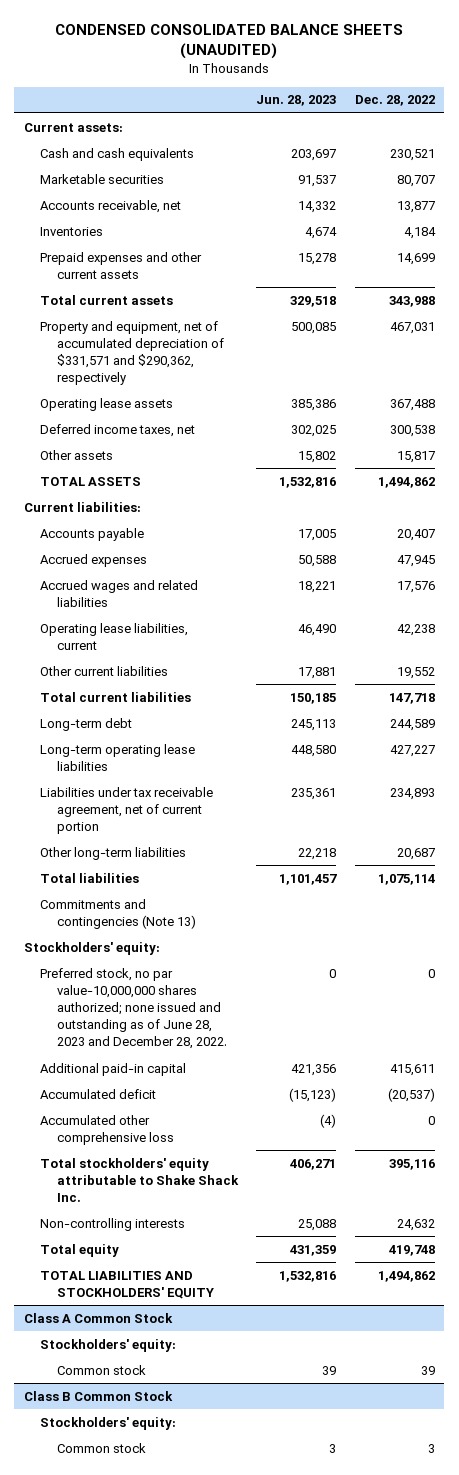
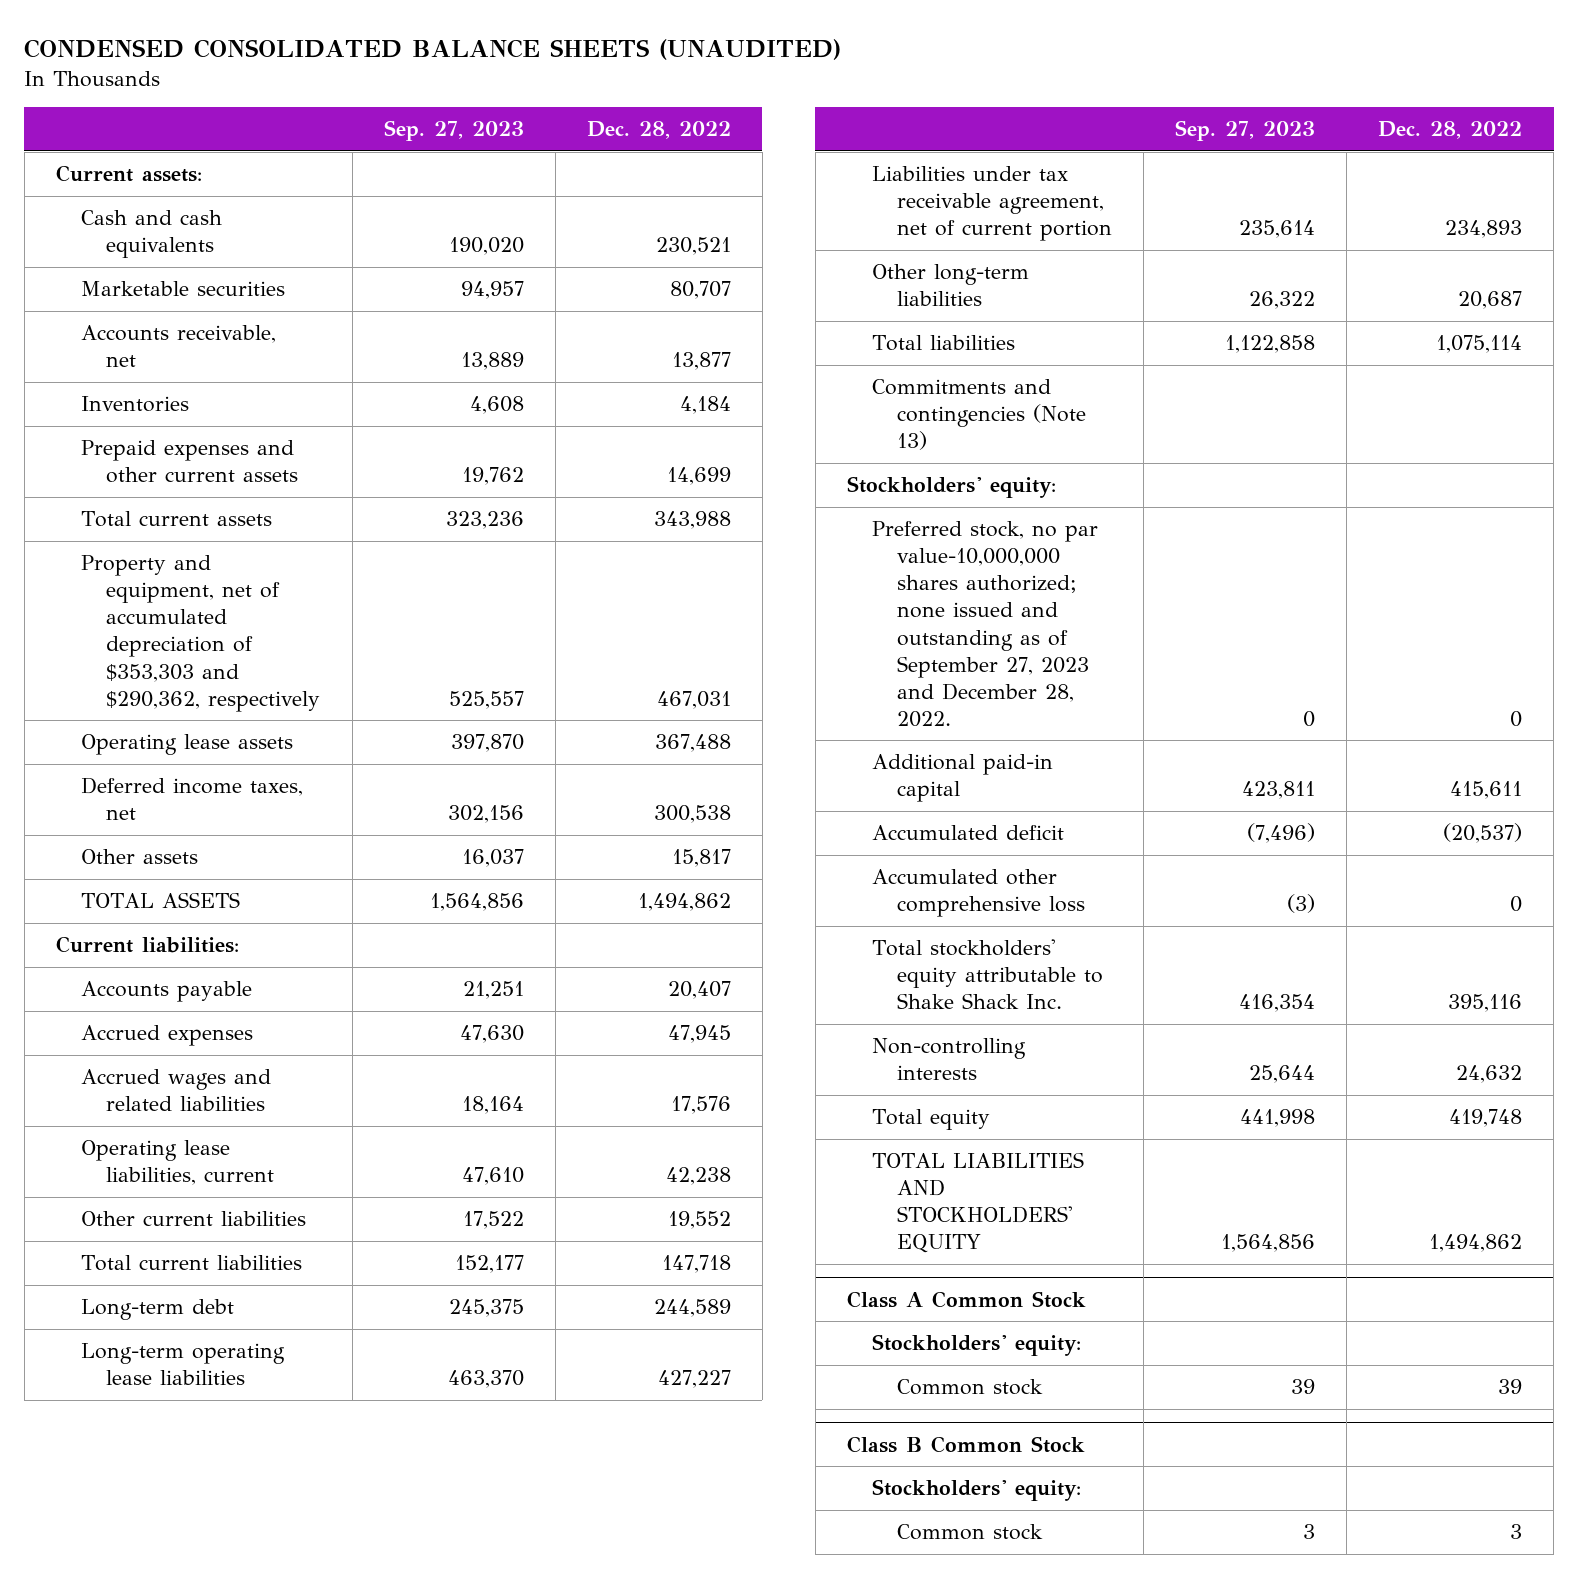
[256,95,337,107] Jun. 28, 2023 -> none
none -> [383,120,524,142] Sep. 27, 2023
[40,320,224,386] Property and equipment, net of accumulated depreciation of $331,571 and $290,362, respectively -> [80,555,320,712] Property and equipment, net of accumulated depreciation of $353,303 and $290,362, respectively
[40,967,227,1050] Preferred stock, no par value-10,000,000 shares authorized; none issued and outstanding as of June 28, 2023 and December 28, 2022. -> [871,521,1098,728] Preferred stock, no par value-10,000,000 shares authorized; none issued and outstanding as of September 27, 2023 and December 28, 2022.

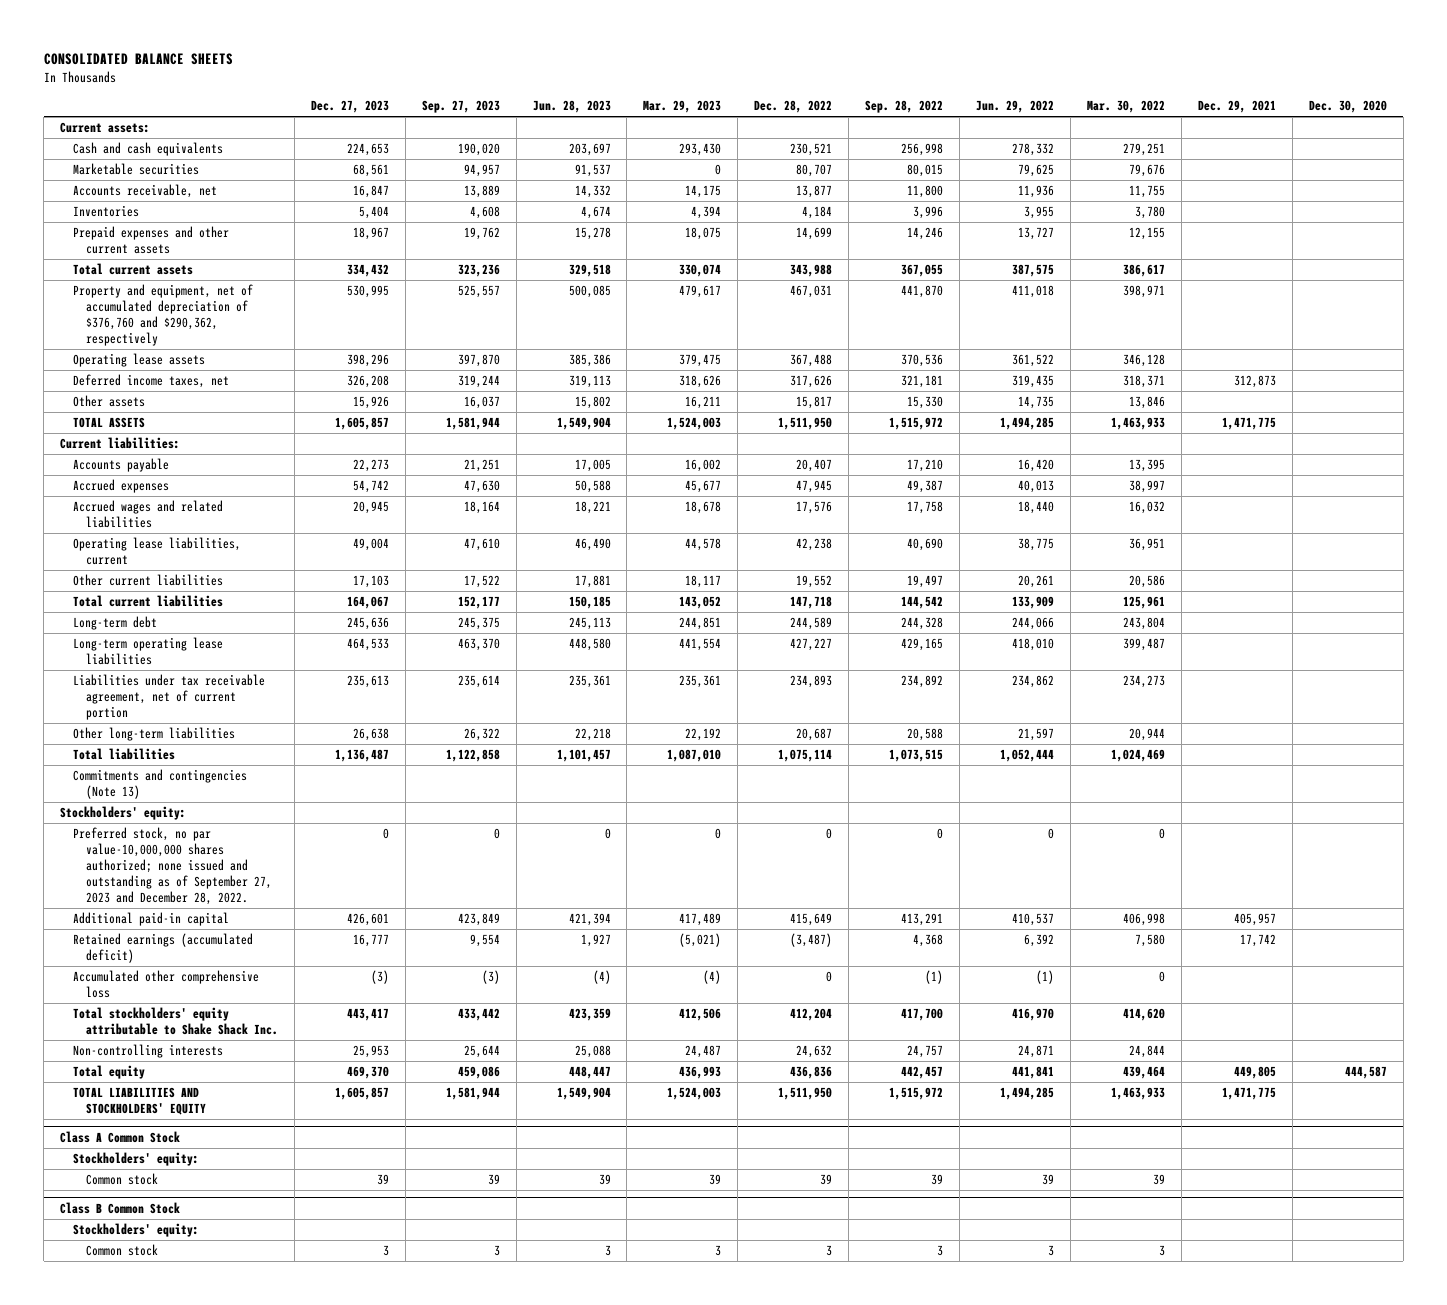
[24,39,842,61] CONDENSED CONSOLIDATED BALANCE SHEETS (UNAUDITED) -> [43,52,233,65] CONSOLIDATED BALANCE SHEETS
none -> [310,100,389,114] Dec. 27, 2023
none -> [532,100,611,114] Jun. 28, 2023
none -> [643,100,722,114] Mar. 29, 2023
none -> [865,100,944,114] Sep. 28, 2022
none -> [976,100,1055,114] Jun. 29, 2022
none -> [1087,100,1166,114] Mar. 30, 2022
none -> [1198,100,1277,114] Dec. 29, 2021
none -> [1308,100,1387,114] Dec. 30, 2020
[80,555,320,712] Property and equipment, net of accumulated depreciation of $353,303 and $290,362, respectively -> [72,284,253,347] Property and equipment, net of accumulated depreciation of $376,760 and $290,362, respectively
[447,805,524,824] 302,156 -> [457,375,500,389] 319,244
[653,805,731,824] 300,538 -> [790,375,833,389] 317,626
[429,893,524,912] 1,564,856 -> [445,417,500,431] 1,581,944
[637,893,731,912] 1,494,862 -> [778,417,833,431] 1,511,950
[1242,781,1316,800] 423,811 -> [457,913,500,927] 423,849
[1450,781,1523,800] 415,611 -> [790,913,833,927] 415,649
[871,825,1064,841] Accumulated deficit -> [72,933,253,964] Retained earnings (accumulated deficit)
[1247,823,1316,844] (7,496) -> [469,934,500,948] 9,554
[1443,823,1523,844] (20,537) -> [790,933,833,948] (3,487)
[1239,994,1316,1013] 416,354 -> [457,1008,500,1022] 433,442
[1448,994,1523,1013] 395,116 -> [790,1008,833,1022] 412,204
[1240,1109,1316,1128] 441,998 -> [457,1066,500,1080] 459,086
[1449,1109,1523,1128] 419,748 -> [790,1066,833,1080] 436,836
[1221,1234,1316,1253] 1,564,856 -> [445,1087,500,1101] 1,581,944
[1429,1234,1523,1253] 1,494,862 -> [778,1087,833,1101] 1,511,950

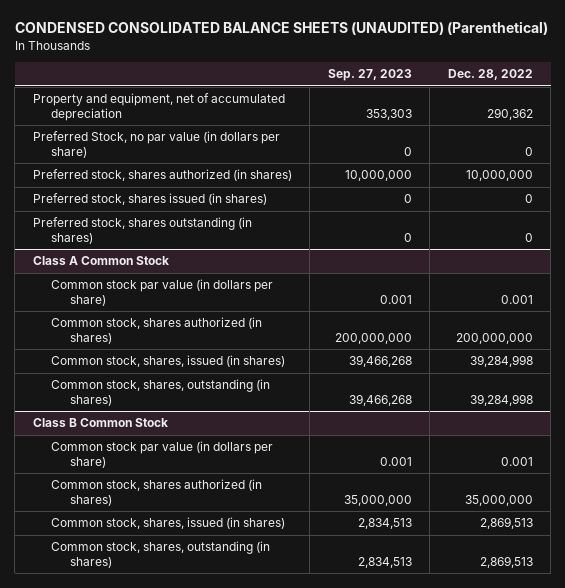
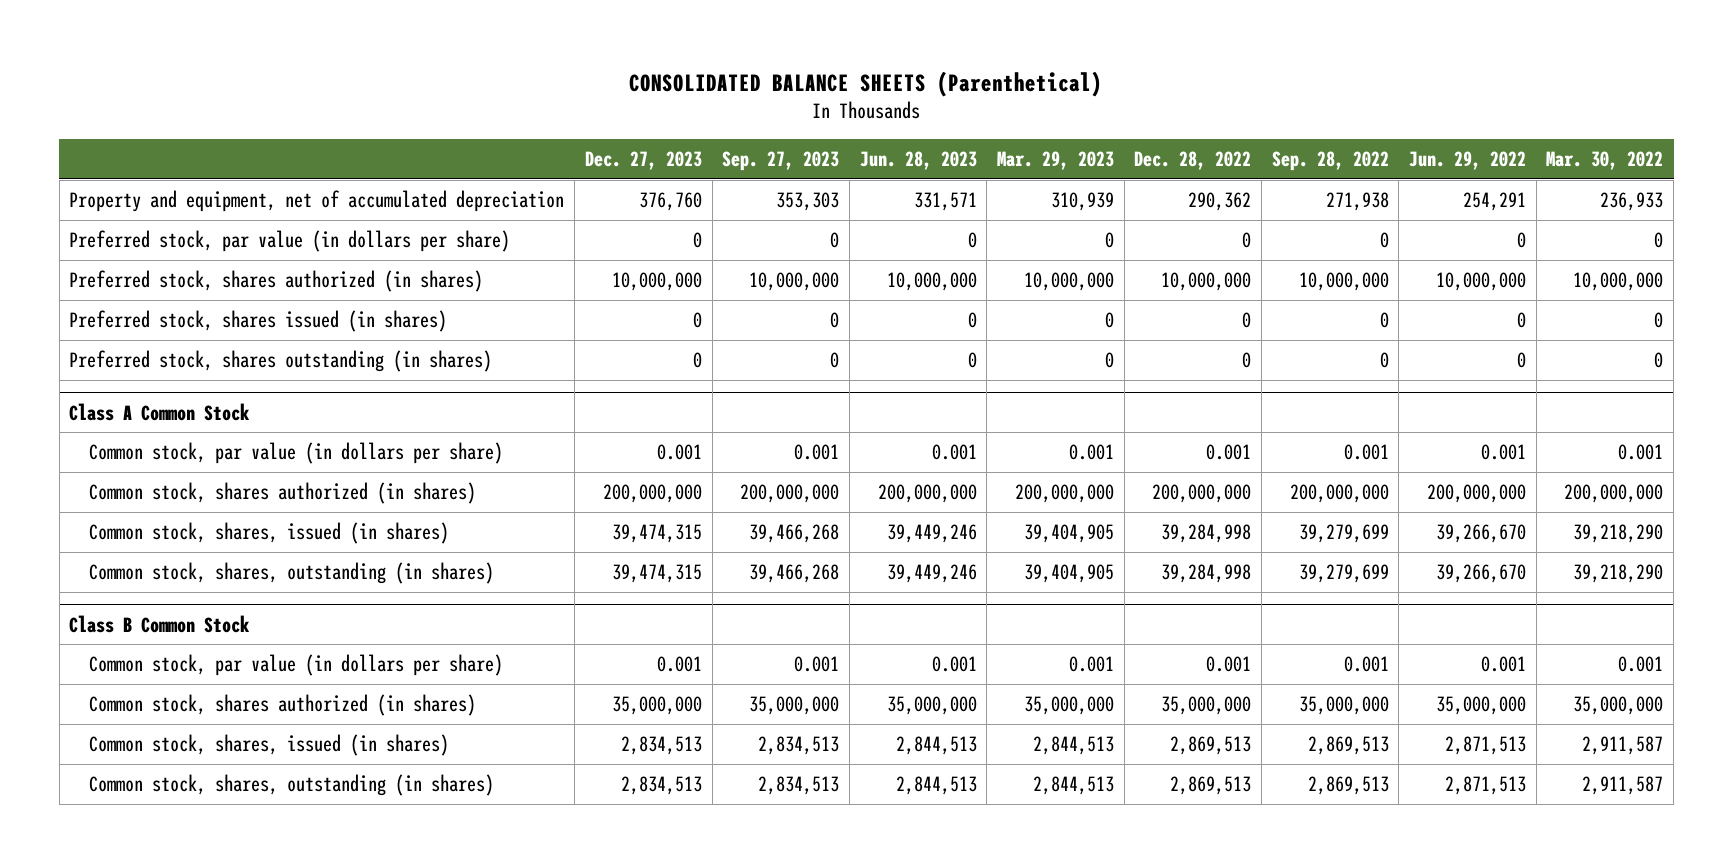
[14,21,548,36] CONDENSED CONSOLIDATED BALANCE SHEETS (UNAUDITED) (Parenthetical) -> [629,70,1103,97] CONSOLIDATED BALANCE SHEETS (Parenthetical)
none -> [584,150,702,170] Dec. 27, 2023
none -> [859,150,977,170] Jun. 28, 2023
none -> [996,150,1114,170] Mar. 29, 2023
none -> [1271,150,1389,171] Sep. 28, 2022
none -> [1409,150,1527,170] Jun. 29, 2022
none -> [1546,150,1664,170] Mar. 30, 2022
[32,131,280,158] Preferred Stock, no par value (in dollars per share) -> [69,230,511,253] Preferred stock, par value (in dollars per share)
[51,279,274,306] Common stock par value (in dollars per share) -> [88,442,503,465] Common stock, par value (in dollars per share)
[51,441,274,468] Common stock par value (in dollars per share) -> [88,654,503,677] Common stock, par value (in dollars per share)

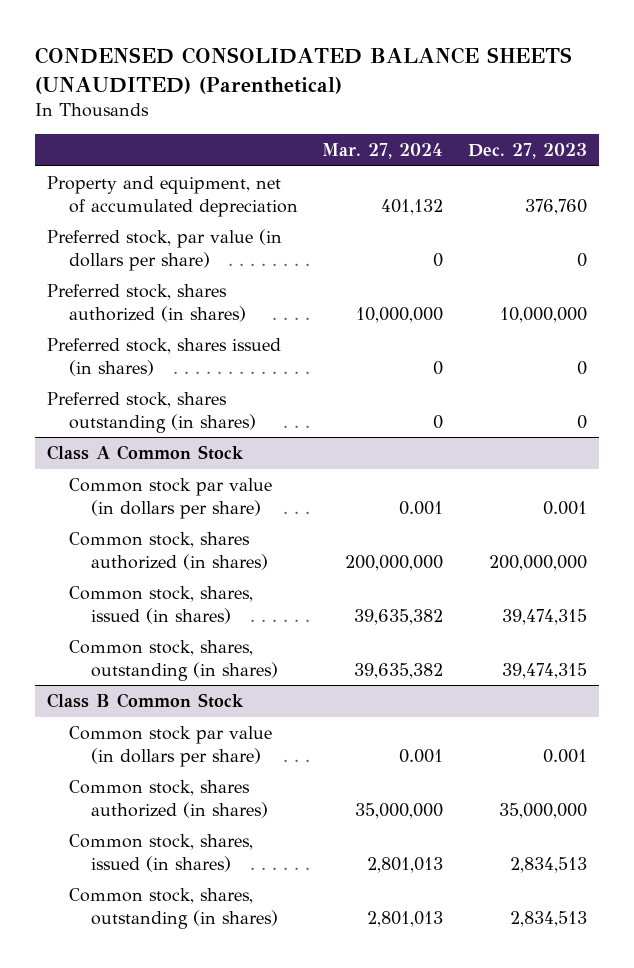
[629,70,1103,97] CONSOLIDATED BALANCE SHEETS (Parenthetical) -> [35,47,573,94] CONDENSED CONSOLIDATED BALANCE SHEETS (UNAUDITED) (Parenthetical)
[722,150,840,171] Sep. 27, 2023 -> none
[859,150,977,170] Jun. 28, 2023 -> none
[996,150,1114,170] Mar. 29, 2023 -> none
[1134,150,1252,170] Dec. 28, 2022 -> none
[1271,150,1389,171] Sep. 28, 2022 -> none
[1409,150,1527,170] Jun. 29, 2022 -> none
[1546,150,1664,170] Mar. 30, 2022 -> none
none -> [322,143,444,160] Mar. 27, 2024
[88,442,503,465] Common stock, par value (in dollars per share) -> [69,478,273,519] Common stock par value (in dollars per share)
[88,654,503,677] Common stock, par value (in dollars per share) -> [69,726,273,767] Common stock par value (in dollars per share)

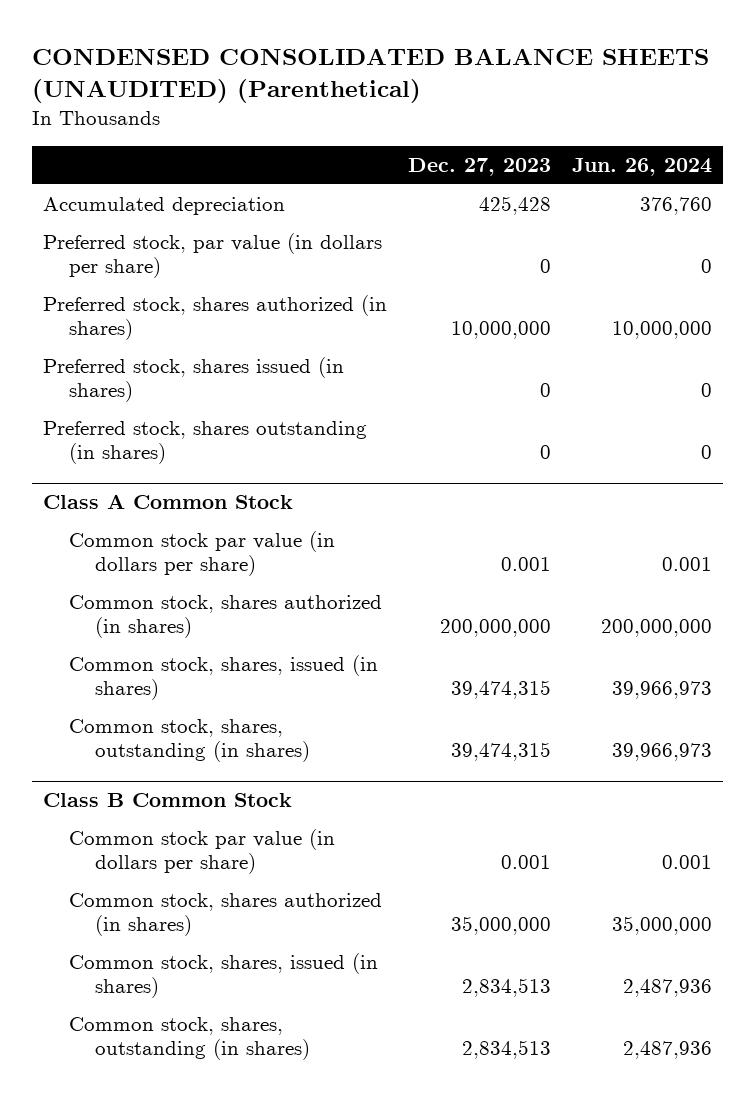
[322,143,444,160] Mar. 27, 2024 -> none
none -> [572,158,713,177] Jun. 26, 2024
[47,176,299,217] Property and equipment, net of accumulated depreciation -> [42,197,285,216] Accumulated depreciation
[524,198,587,215] 376,760 -> [478,196,551,216] 425,428

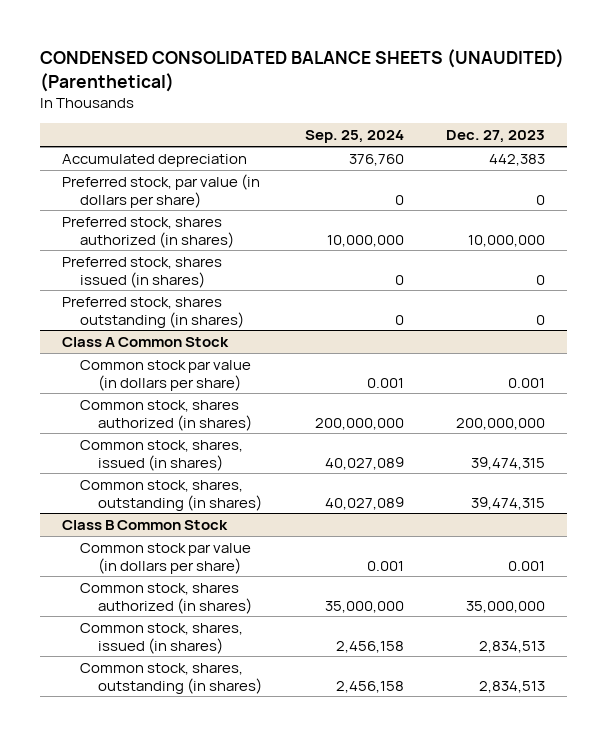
[572,158,713,177] Jun. 26, 2024 -> none
none -> [304,130,404,144] Sep. 25, 2024
[478,196,551,216] 425,428 -> [489,153,546,166] 442,383

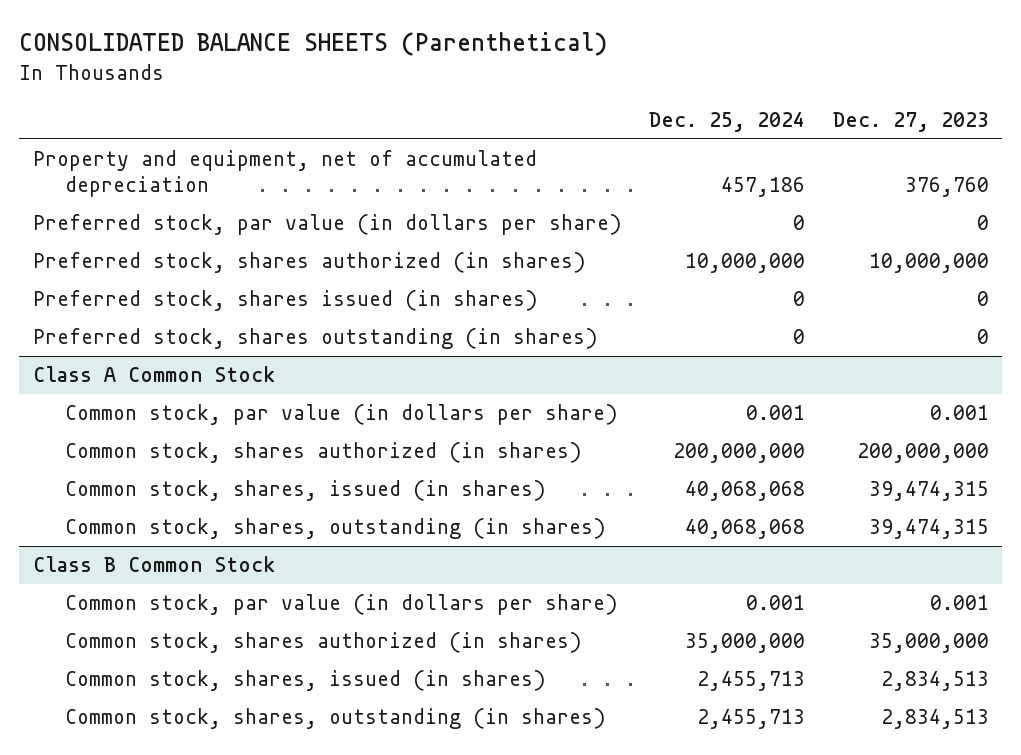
[40,49,565,92] CONDENSED CONSOLIDATED BALANCE SHEETS (UNAUDITED) (Parenthetical) -> [19,32,608,57] CONSOLIDATED BALANCE SHEETS (Parenthetical)
[304,130,404,144] Sep. 25, 2024 -> none
none -> [649,111,806,132] Dec. 25, 2024
[61,153,247,167] Accumulated depreciation -> [32,150,537,198] Property and equipment, net of accumulated depreciation
[489,153,546,166] 442,383 -> [904,177,989,198] 376,760
[79,359,251,391] Common stock par value (in dollars per share) -> [64,404,618,426] Common stock, par value (in dollars per share)
[79,542,251,574] Common stock par value (in dollars per share) -> [64,594,618,616] Common stock, par value (in dollars per share)

